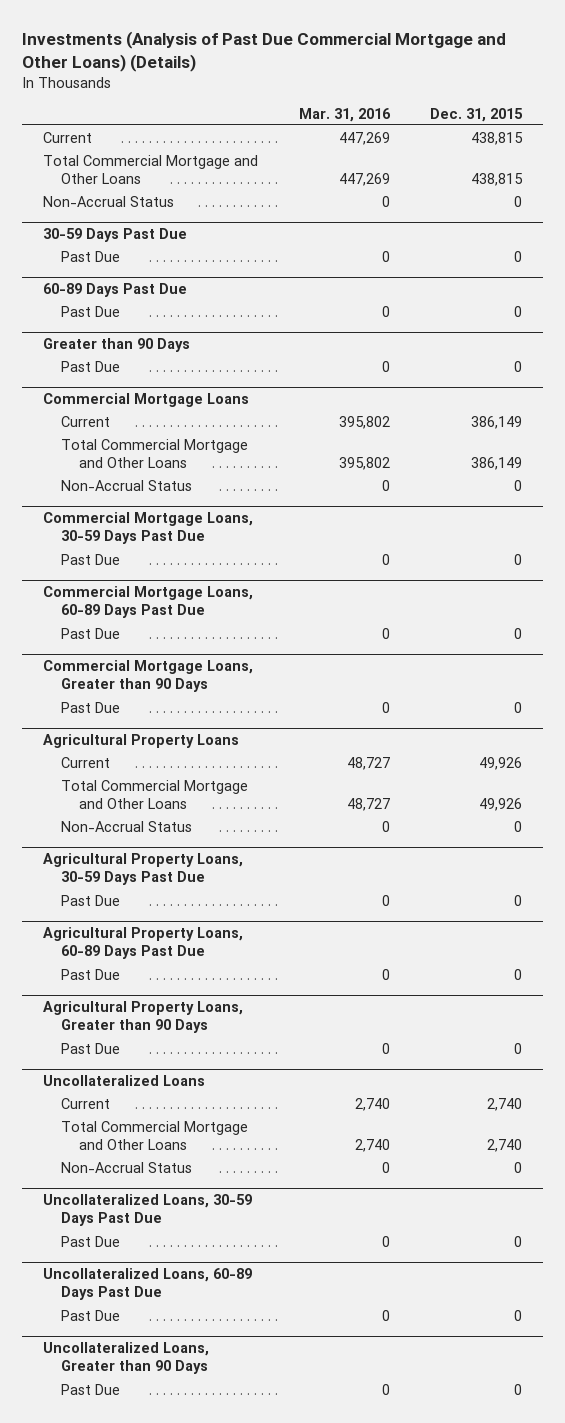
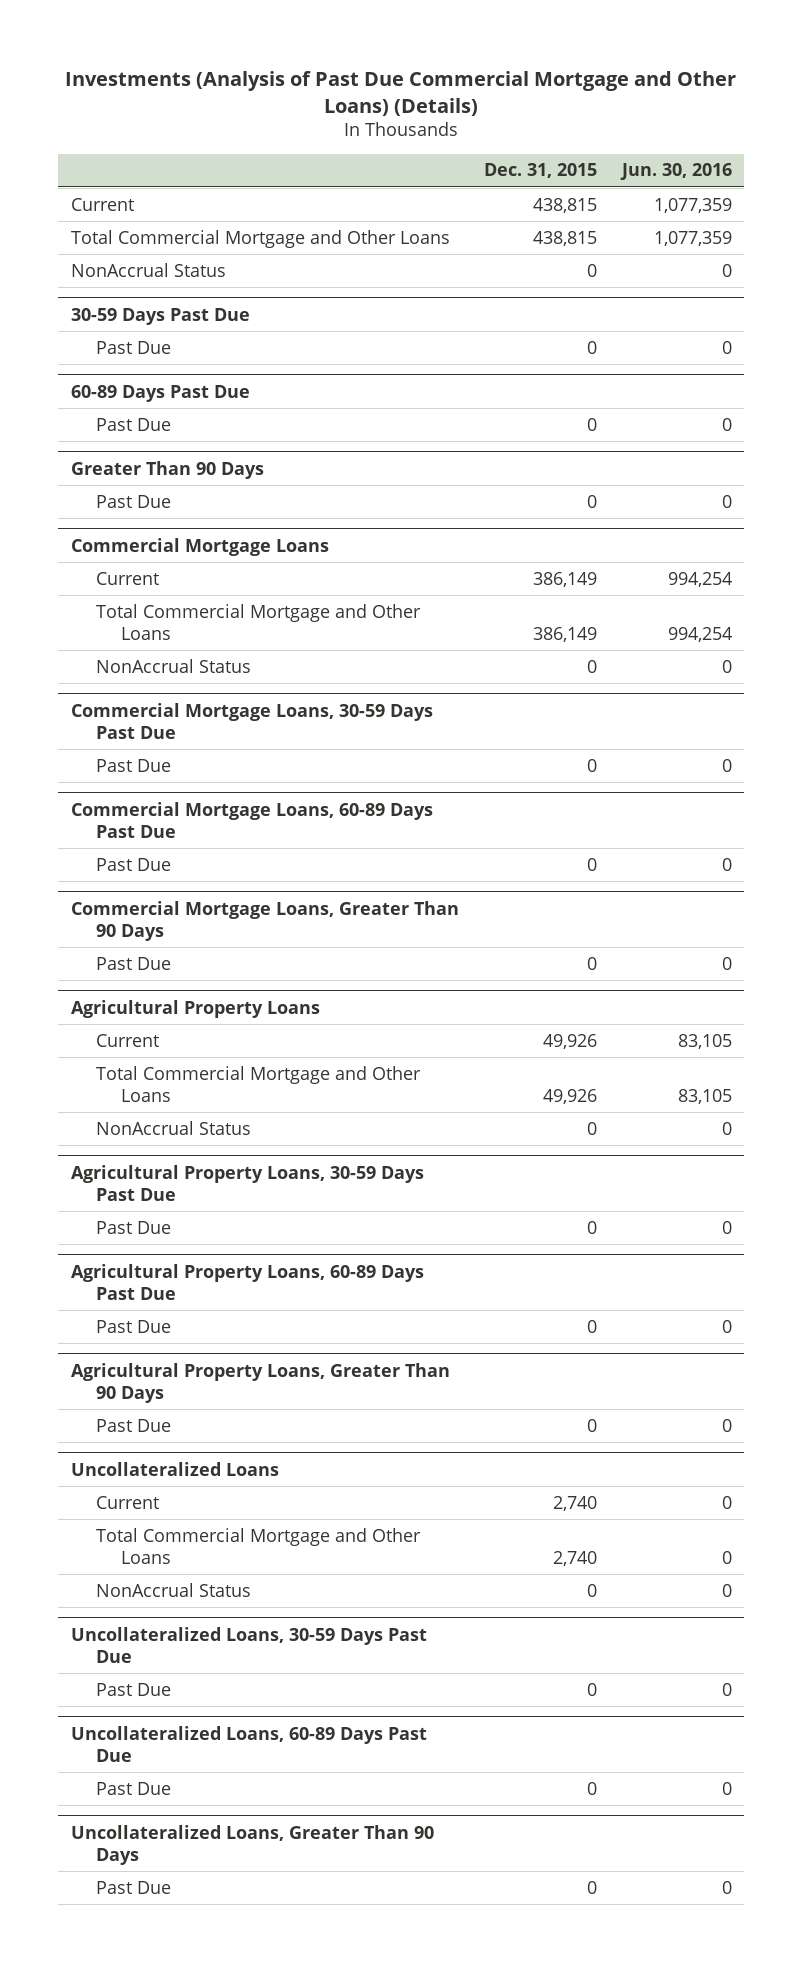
[298,107,391,122] Mar. 31, 2016 -> none
none -> [619,163,732,181] Jun. 30, 2016
[42,195,174,207] Non-Accrual Status -> [70,262,226,277] NonAccrual Status
[42,337,190,352] Greater than 90 Days -> [70,460,264,479] Greater Than 90 Days
[60,479,192,491] Non-Accrual Status -> [96,658,252,673] NonAccrual Status
[42,659,253,693] Commercial Mortgage Loans, Greater than 90 Days -> [70,900,459,941] Commercial Mortgage Loans, Greater Than 90 Days
[60,820,192,832] Non-Accrual Status -> [96,1120,252,1135] NonAccrual Status
[42,1000,243,1034] Agricultural Property Loans, Greater than 90 Days -> [70,1362,450,1403] Agricultural Property Loans, Greater Than 90 Days
[60,1161,192,1173] Non-Accrual Status -> [96,1582,252,1597] NonAccrual Status
[42,1341,209,1375] Uncollateralized Loans, Greater than 90 Days -> [70,1824,434,1865] Uncollateralized Loans, Greater Than 90 Days

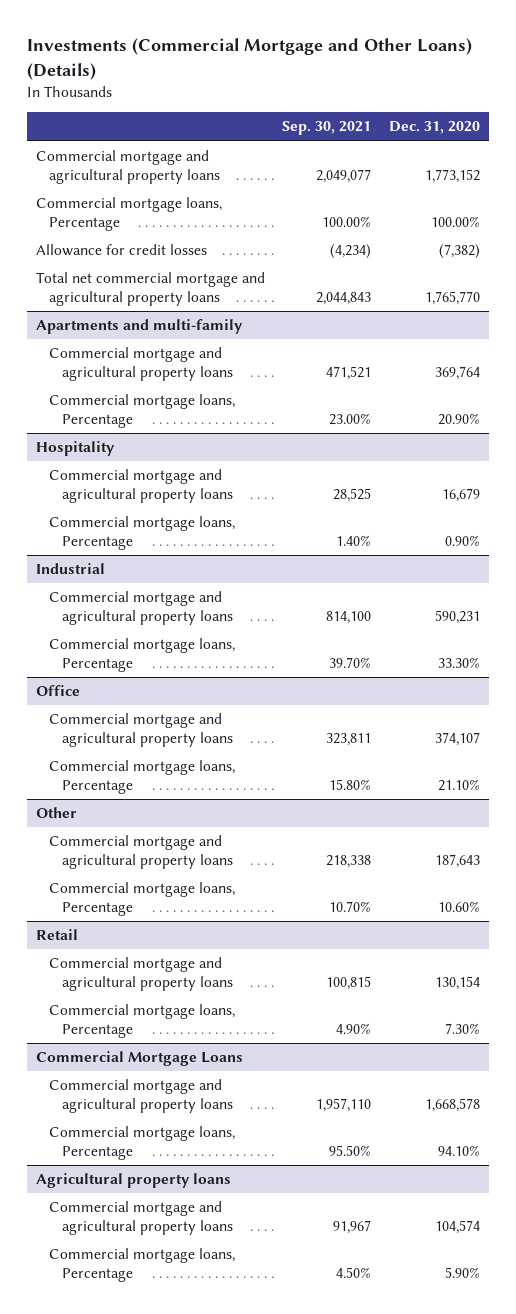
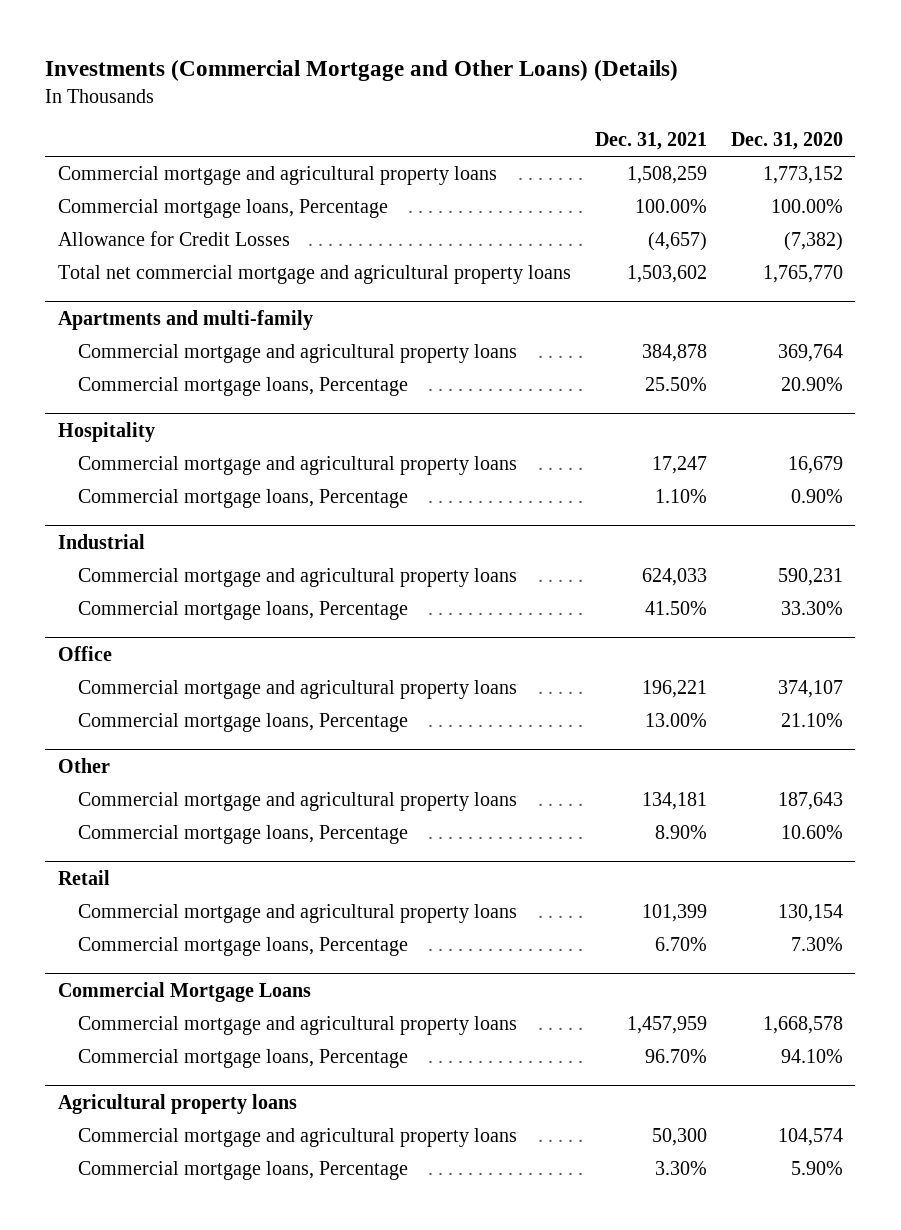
[282,121,372,136] Sep. 30, 2021 -> none
none -> [594,132,707,151] Dec. 31, 2021
[35,244,207,257] Allowance for credit losses -> [57,231,290,247] Allowance for Credit Losses

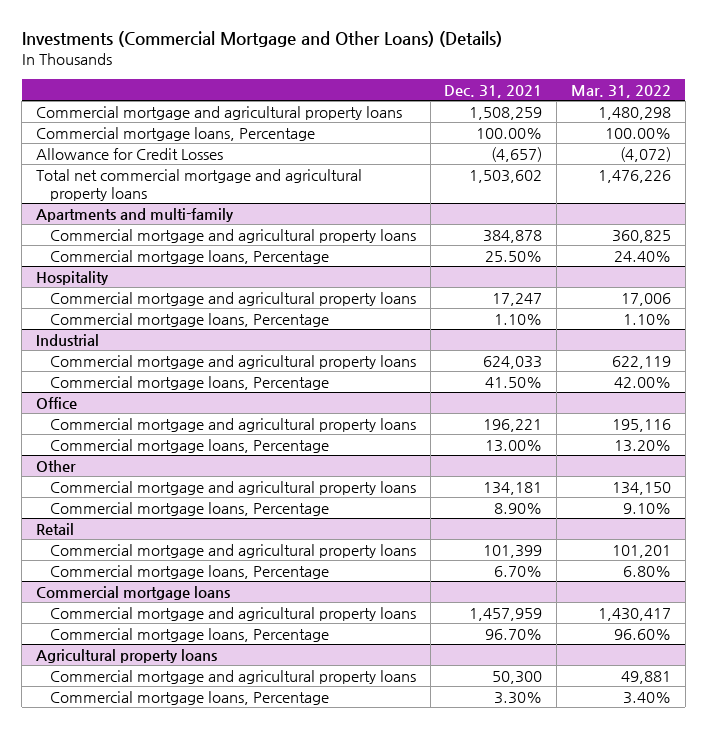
[731,132,844,151] Dec. 31, 2020 -> none
none -> [570,84,671,98] Mar. 31, 2022
[57,981,311,1002] Commercial Mortgage Loans -> [35,585,230,600] Commercial mortgage loans

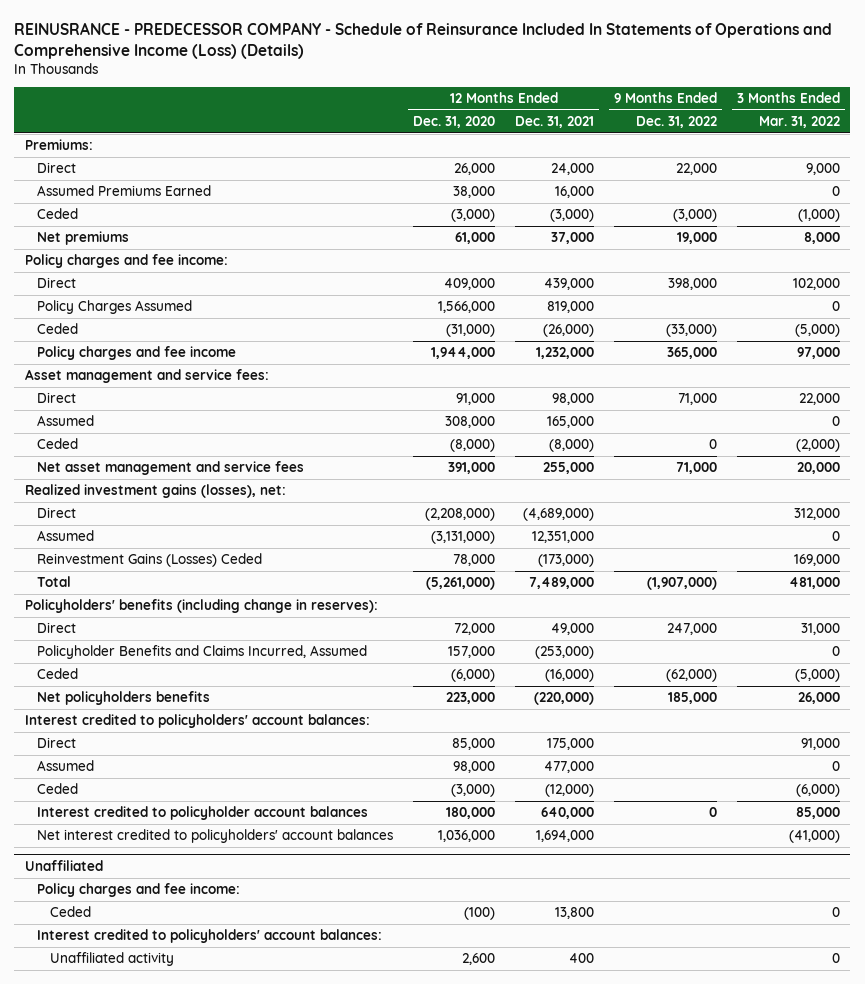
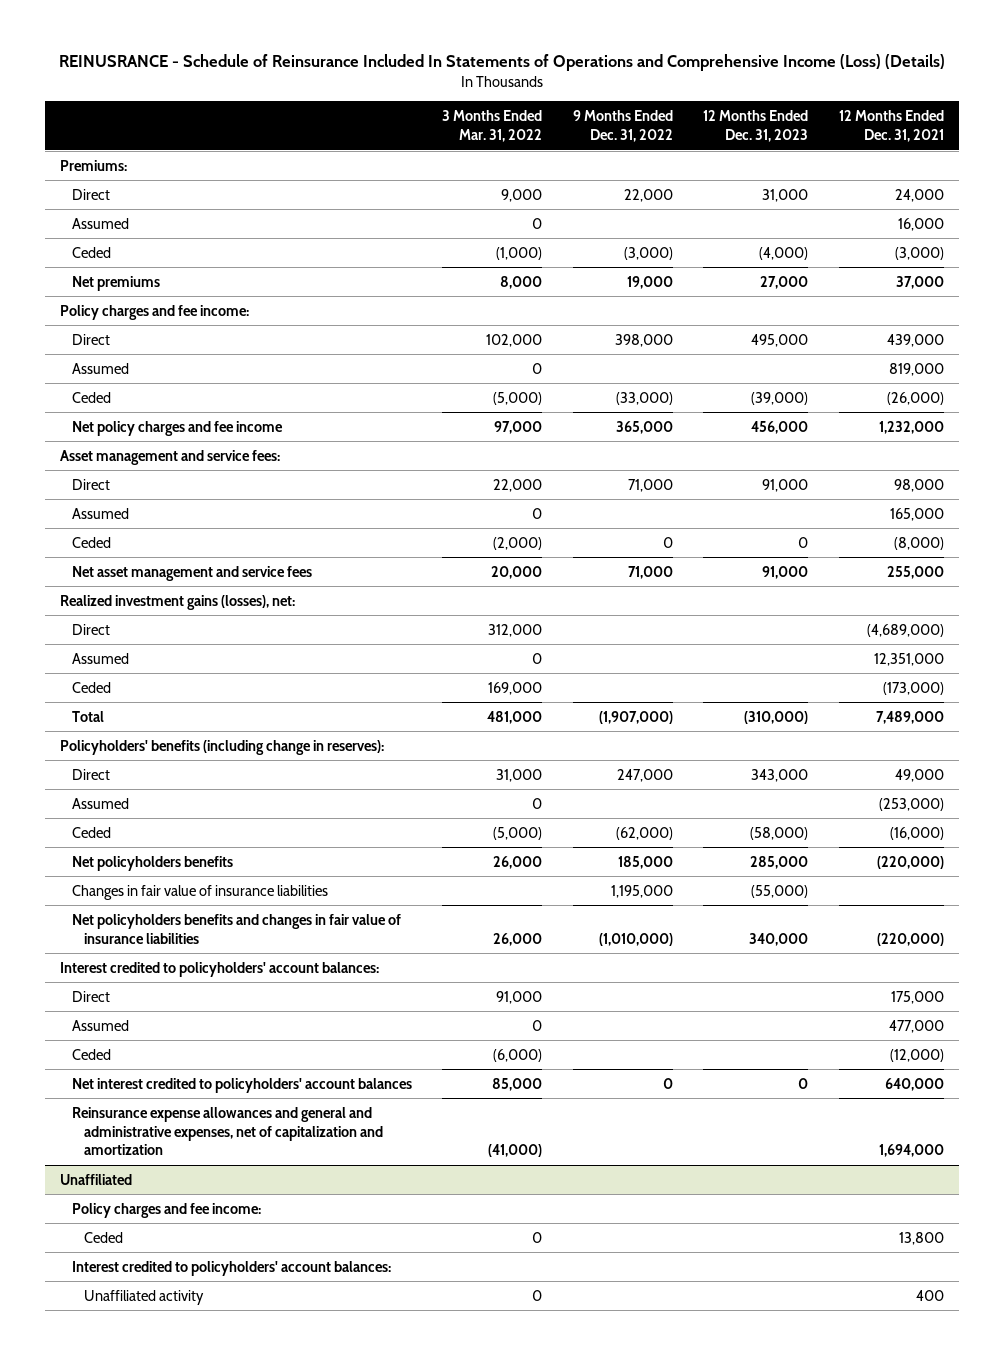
[14,22,833,59] REINUSRANCE - PREDECESSOR COMPANY - Schedule of Reinsurance Included In Statements of Operations and Comprehensive Income (Loss) (Details) -> [58,54,945,72] REINUSRANCE - Schedule of Reinsurance Included In Statements of Operations and Comprehensive Income (Loss) (Details)
[413,115,496,128] Dec. 31, 2020 -> none
none -> [703,110,809,143] 12 Months Ended Dec. 31, 2023
[37,185,212,197] Assumed Premiums Earned -> [71,217,129,229] Assumed
[37,300,193,315] Policy Charges Assumed -> [71,362,129,374] Assumed
[37,346,237,361] Policy charges and fee income -> [71,420,283,436] Net policy charges and fee income
[37,553,263,568] Reinvestment Gains (Losses) Ceded -> [71,681,111,693] Ceded
[37,645,368,660] Policyholder Benefits and Claims Incurred, Assumed -> [71,797,129,809] Assumed
none -> [71,884,328,900] Changes in fair value of insurance liabilities
none -> [71,913,401,944] Net policyholders benefits and changes in fair value of insurance liabilities
[37,806,369,821] Interest credited to policyholder account balances -> [71,1077,412,1093] Net interest credited to policyholders' account balances
[37,829,394,844] Net interest credited to policyholders' account balances -> [71,1106,383,1156] Reinsurance expense allowances and general and administrative expenses, net of capitalization and amortization

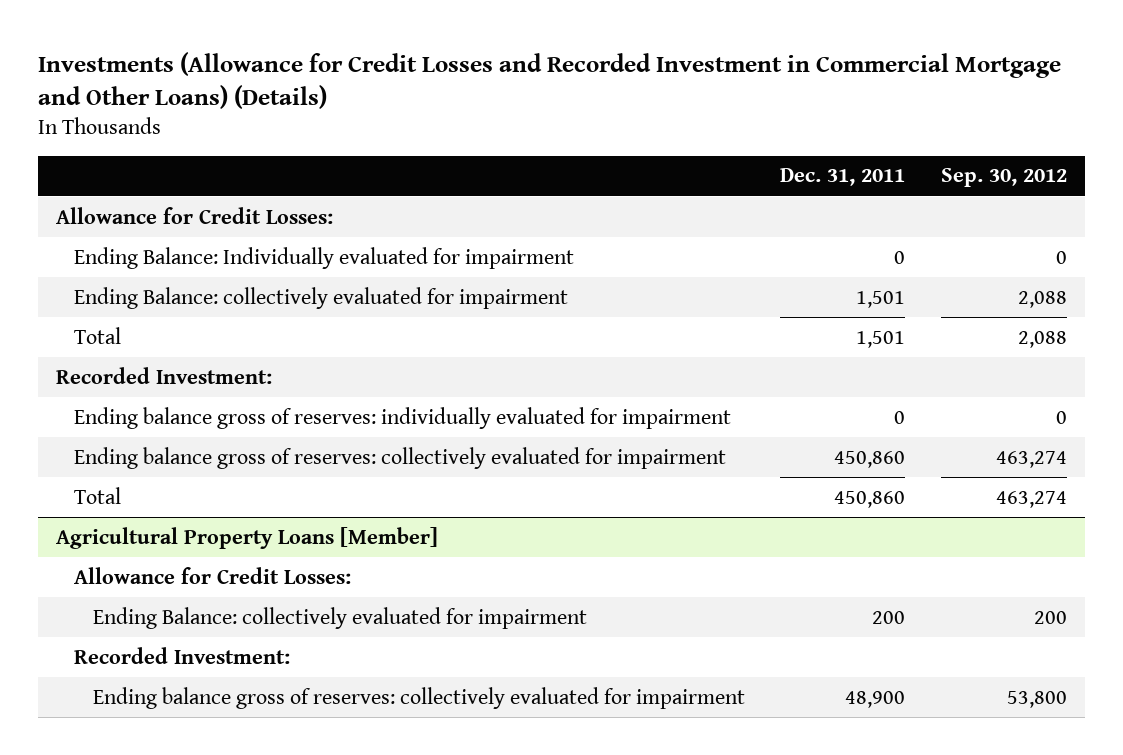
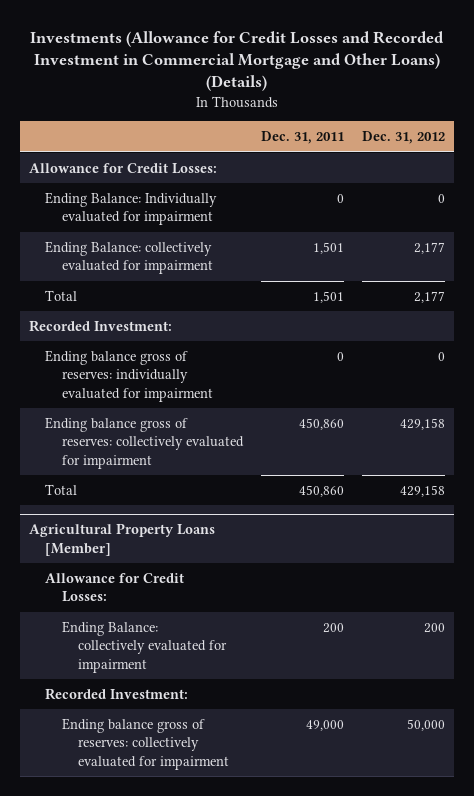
[940,168,1067,188] Sep. 30, 2012 -> none
none -> [362,131,446,145] Dec. 31, 2012
[845,690,906,708] 48,900 -> [305,719,344,731] 49,000

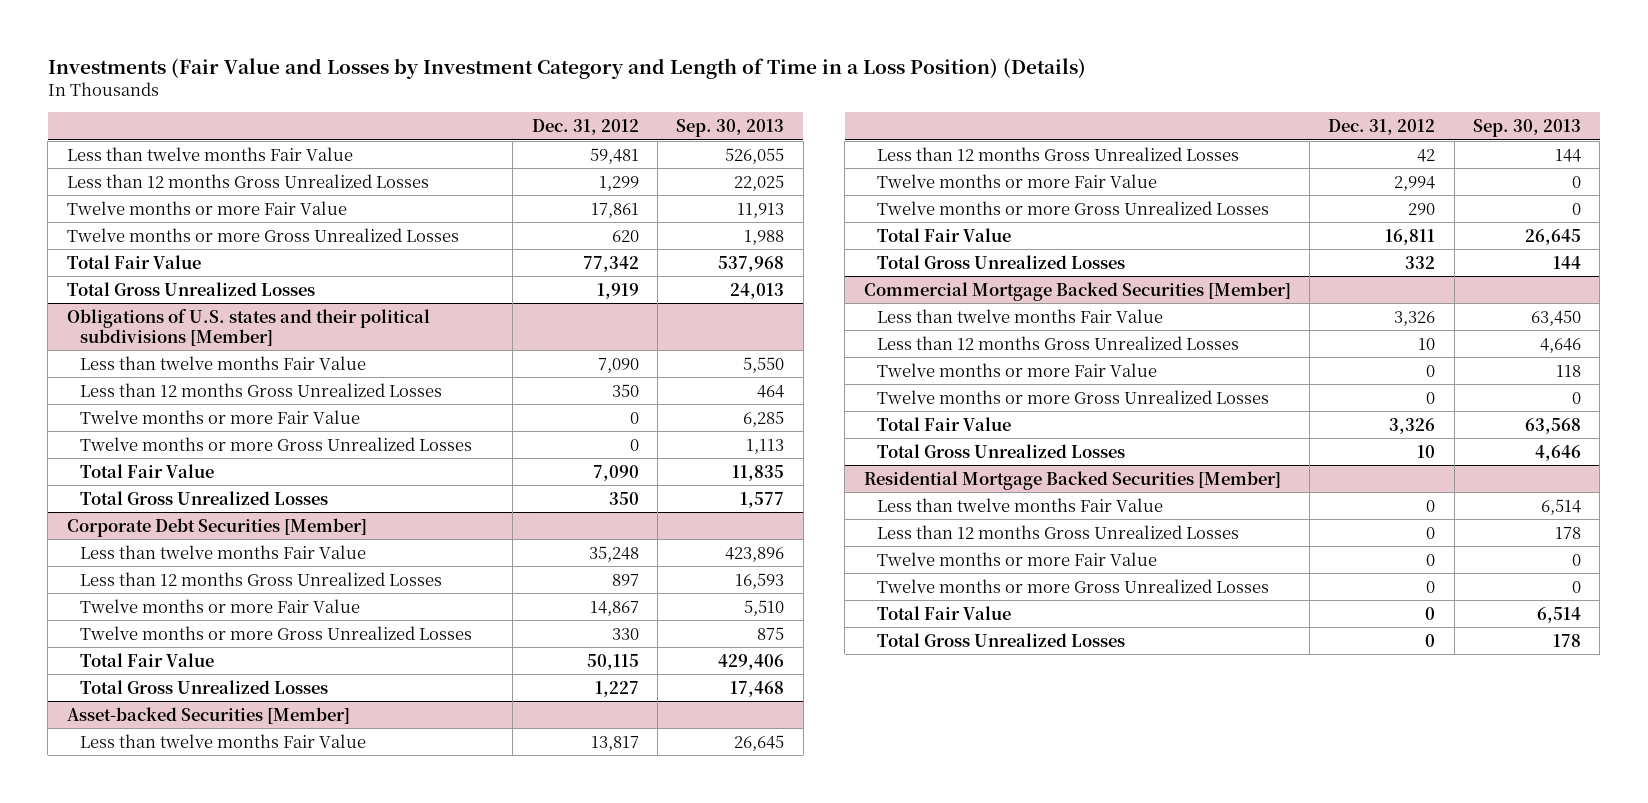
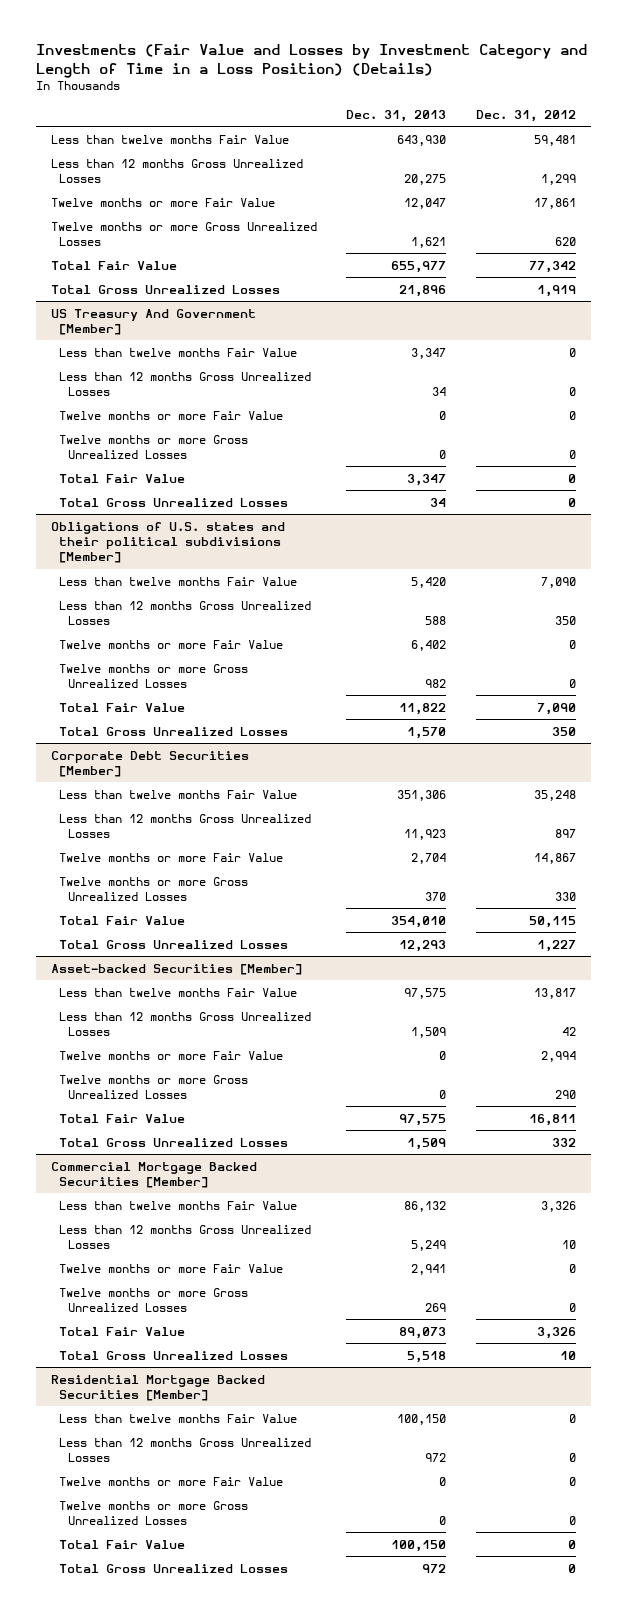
[676,119,785,138] Sep. 30, 2013 -> none
none -> [346,110,447,123] Dec. 31, 2013
none -> [50,308,256,335] US Treasury And Government [Member]
none -> [59,347,298,357] Less than twelve months Fair Value
none -> [59,371,312,396] Less than 12 months Gross Unrealized Losses
none -> [59,410,284,420] Twelve months or more Fair Value
none -> [59,434,249,459] Twelve months or more Gross Unrealized Losses
none -> [59,473,186,483] Total Fair Value
none -> [59,497,289,507] Total Gross Unrealized Losses

